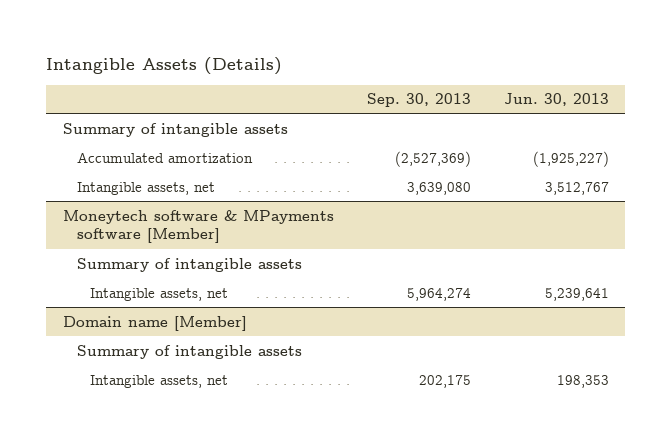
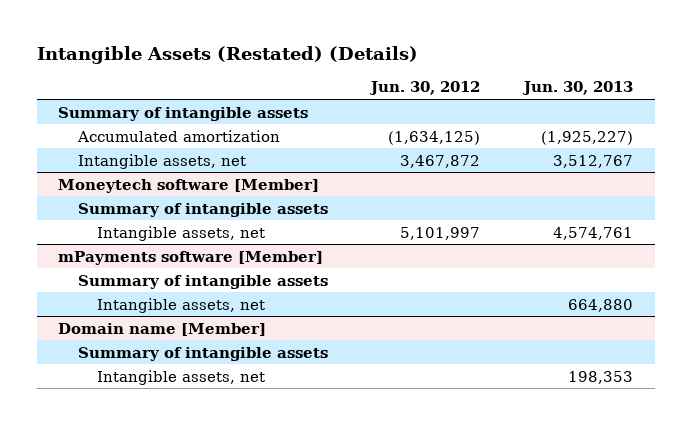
[46,56,283,75] Intangible Assets (Details) -> [36,45,418,64] Intangible Assets (Restated) (Details)
[366,93,471,108] Sep. 30, 2013 -> none
none -> [369,81,481,96] Jun. 30, 2012
[62,209,334,244] Moneytech software & MPayments software [Member] -> [58,178,320,193] Moneytech software [Member]
[544,287,609,301] 5,239,641 -> [552,226,633,240] 4,574,761
none -> [58,250,324,265] mPayments software [Member]
none -> [77,274,328,289] Summary of intangible assets
none -> [97,297,266,313] Intangible assets, net

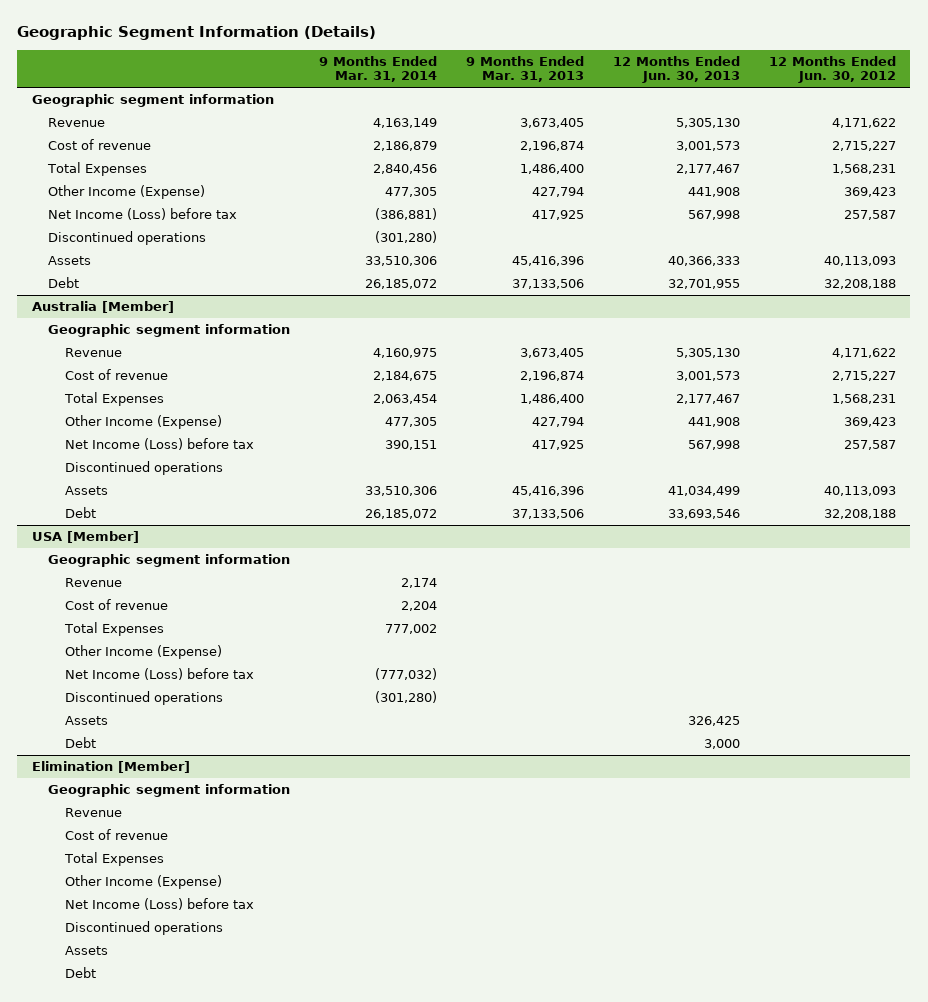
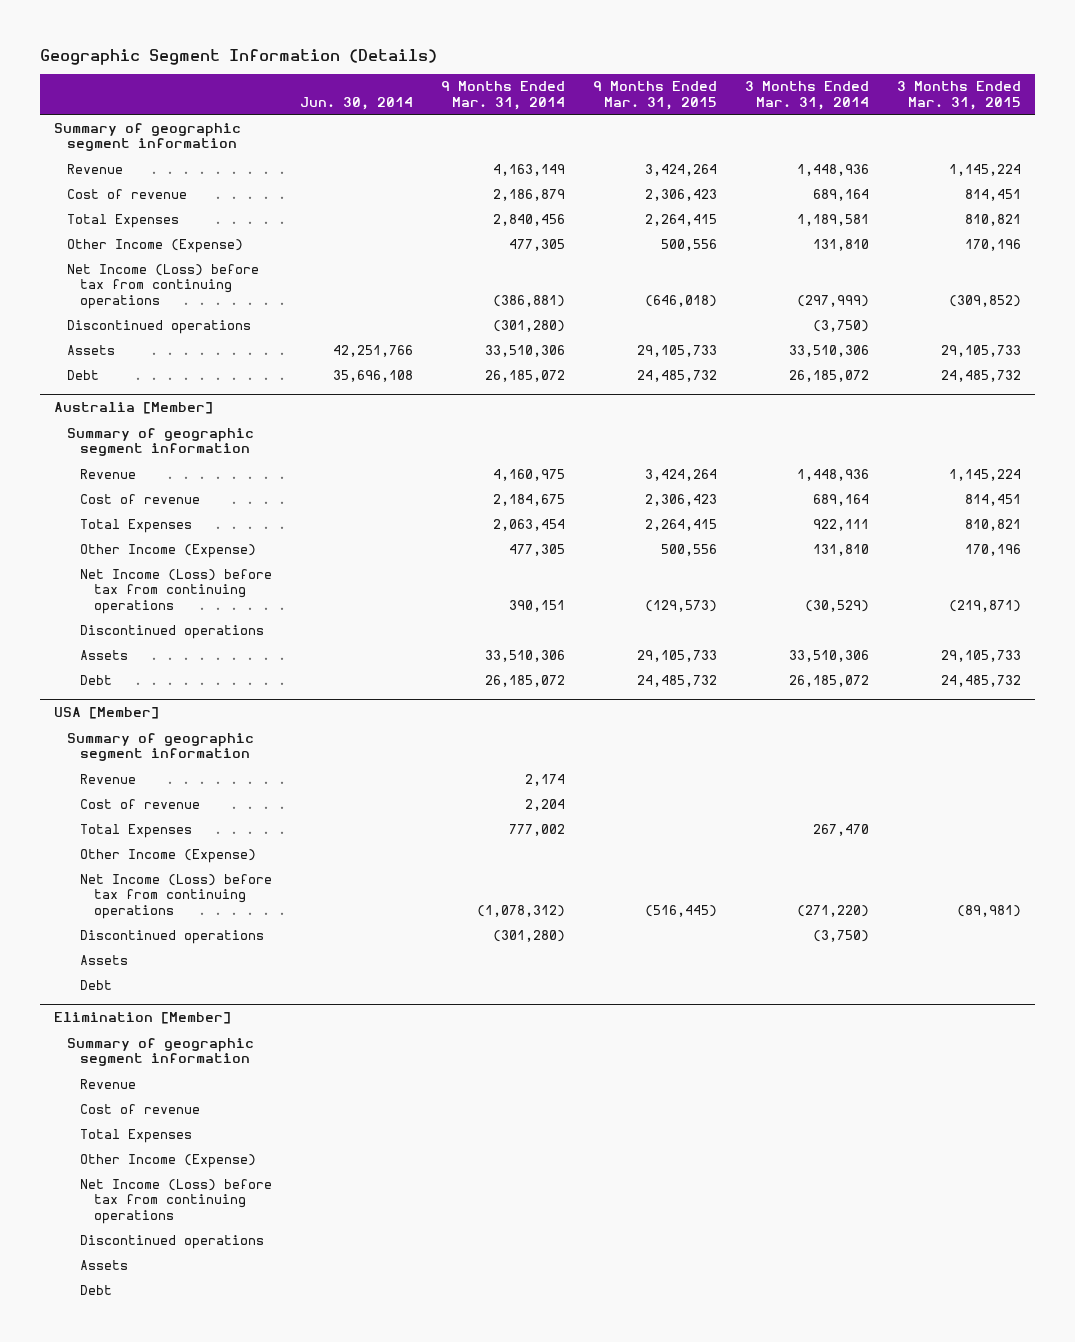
[466,55,585,83] 9 Months Ended Mar. 31, 2013 -> none
[612,55,740,84] 12 Months Ended Jun. 30, 2013 -> none
[768,55,896,84] 12 Months Ended Jun. 30, 2012 -> none
none -> [300,96,414,110] Jun. 30, 2014
none -> [593,81,718,110] 9 Months Ended Mar. 31, 2015
none -> [745,81,870,110] 3 Months Ended Mar. 31, 2014
none -> [897,81,1022,110] 3 Months Ended Mar. 31, 2015
[31,94,274,108] Geographic segment information -> [54,122,242,152] Summary of geographic segment information
[48,208,238,221] Net Income (Loss) before tax -> [67,263,260,309] Net Income (Loss) before tax from continuing operations
[48,324,291,338] Geographic segment information -> [67,427,255,457] Summary of geographic segment information
[65,438,255,451] Net Income (Loss) before tax -> [80,568,273,614] Net Income (Loss) before tax from continuing operations
[48,554,291,568] Geographic segment information -> [67,732,255,762] Summary of geographic segment information
[65,668,255,681] Net Income (Loss) before tax -> [80,873,273,919] Net Income (Loss) before tax from continuing operations
[375,668,438,681] (777,032) -> [477,904,566,917] (1,078,312)
[48,784,291,798] Geographic segment information -> [67,1037,255,1067] Summary of geographic segment information
[65,898,255,911] Net Income (Loss) before tax -> [80,1178,273,1224] Net Income (Loss) before tax from continuing operations

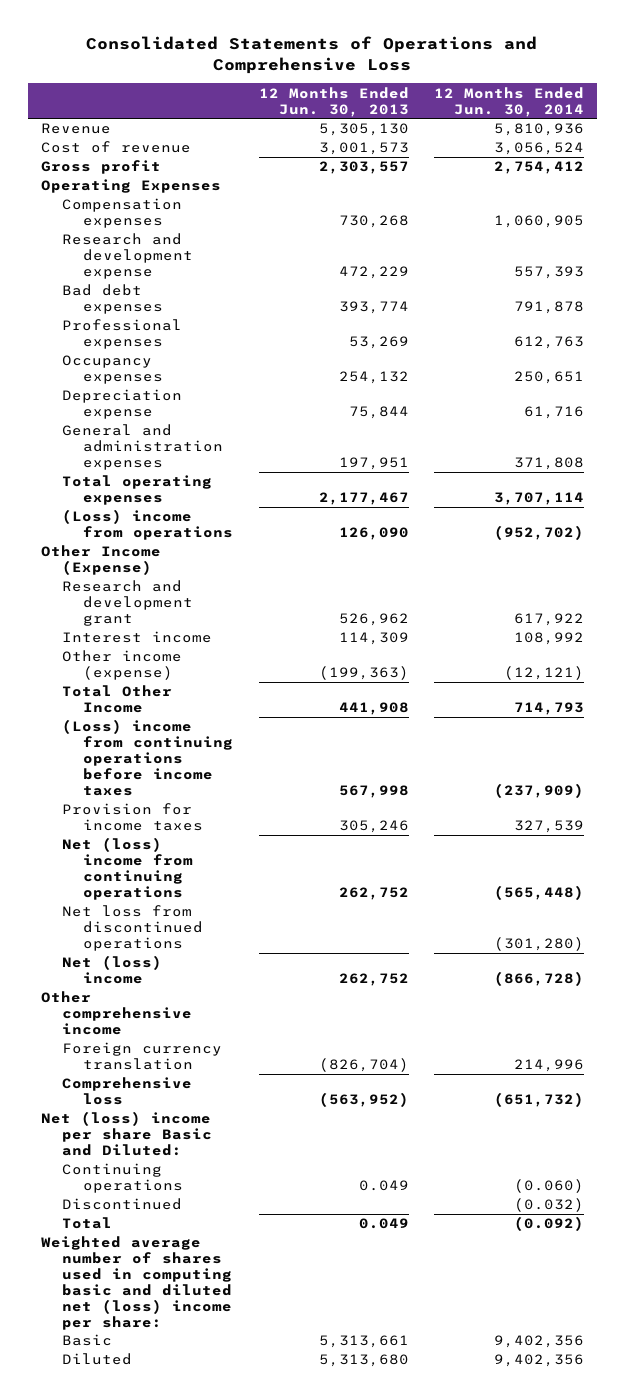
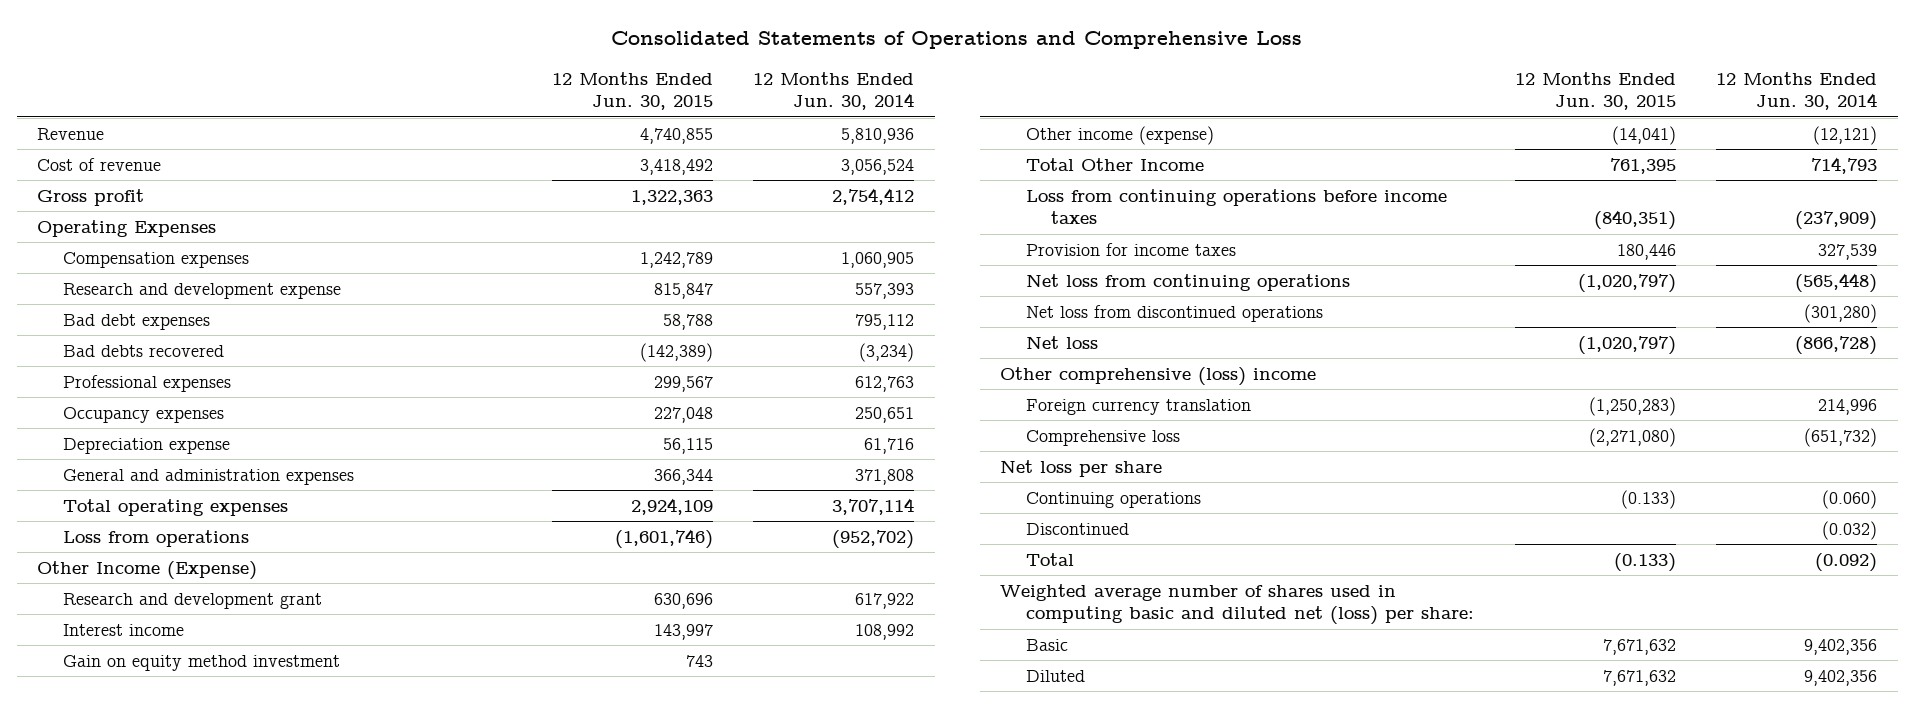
[258,86,409,117] 12 Months Ended Jun. 30, 2013 -> none
none -> [551,71,713,111] 12 Months Ended Jun. 30, 2015
[514,301,585,315] 791,878 -> [855,313,915,330] 795,112
none -> [62,344,224,357] Bad debts recovered
[61,509,233,541] (Loss) income from operations -> [62,529,249,547] Loss from operations
none -> [62,654,340,671] Gain on equity method investment
[61,719,233,796] (Loss) income from continuing operations before income taxes -> [1025,188,1447,225] Loss from continuing operations before income taxes
[61,837,193,900] Net (loss) income from continuing operations -> [1025,273,1350,291] Net loss from continuing operations
[61,955,162,985] Net (loss) income -> [1025,335,1098,349] Net loss
[40,991,192,1036] Other comprehensive income -> [1000,366,1317,386] Other comprehensive (loss) income
[40,1111,212,1157] Net (loss) income per share Basic and Diluted: -> [1000,459,1163,477] Net loss per share
[40,1236,232,1330] Weighted average number of shares used in computing basic and diluted net (loss) income per share: -> [1000,583,1474,626] Weighted average number of shares used in computing basic and diluted net (loss) per share:

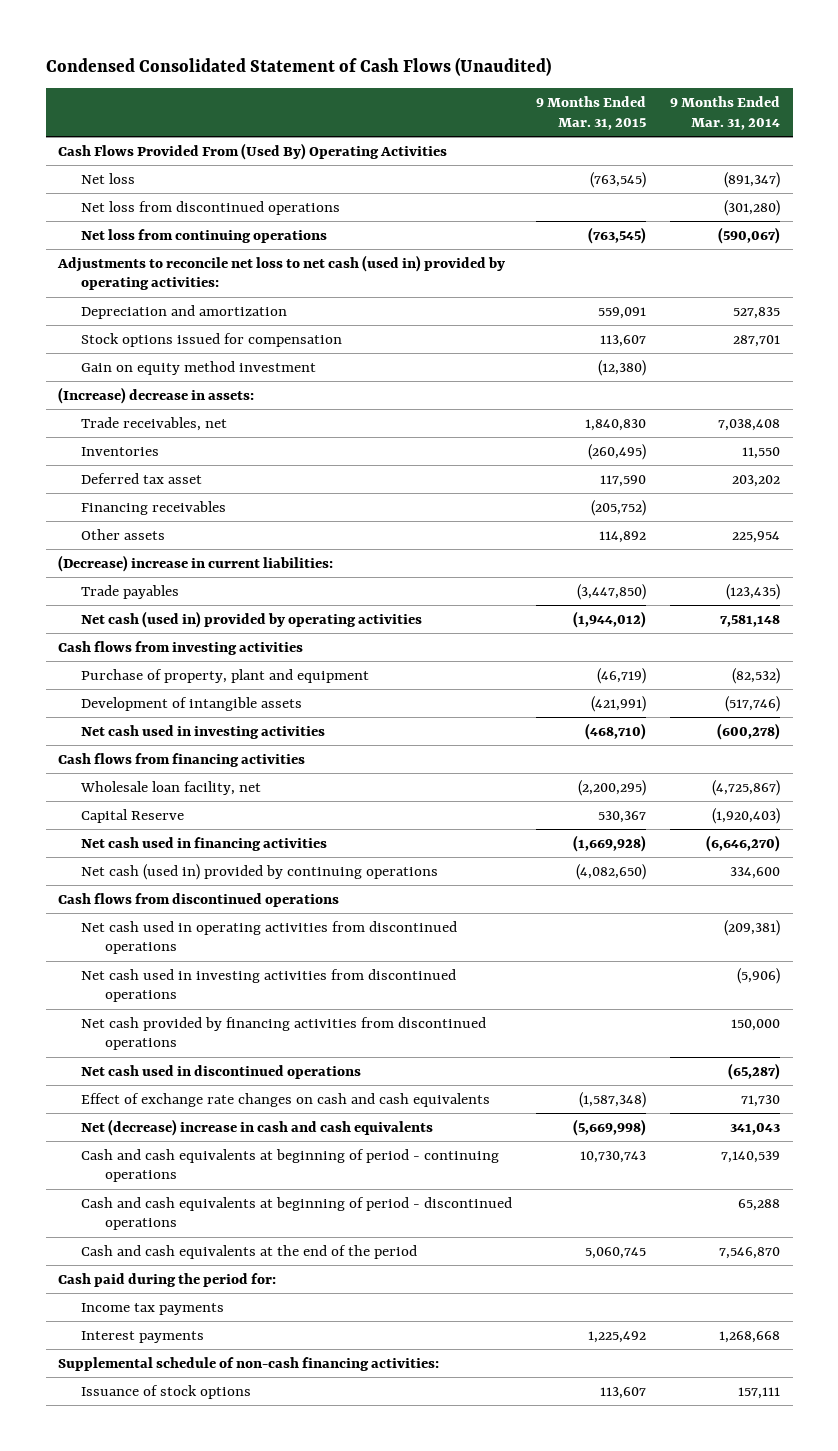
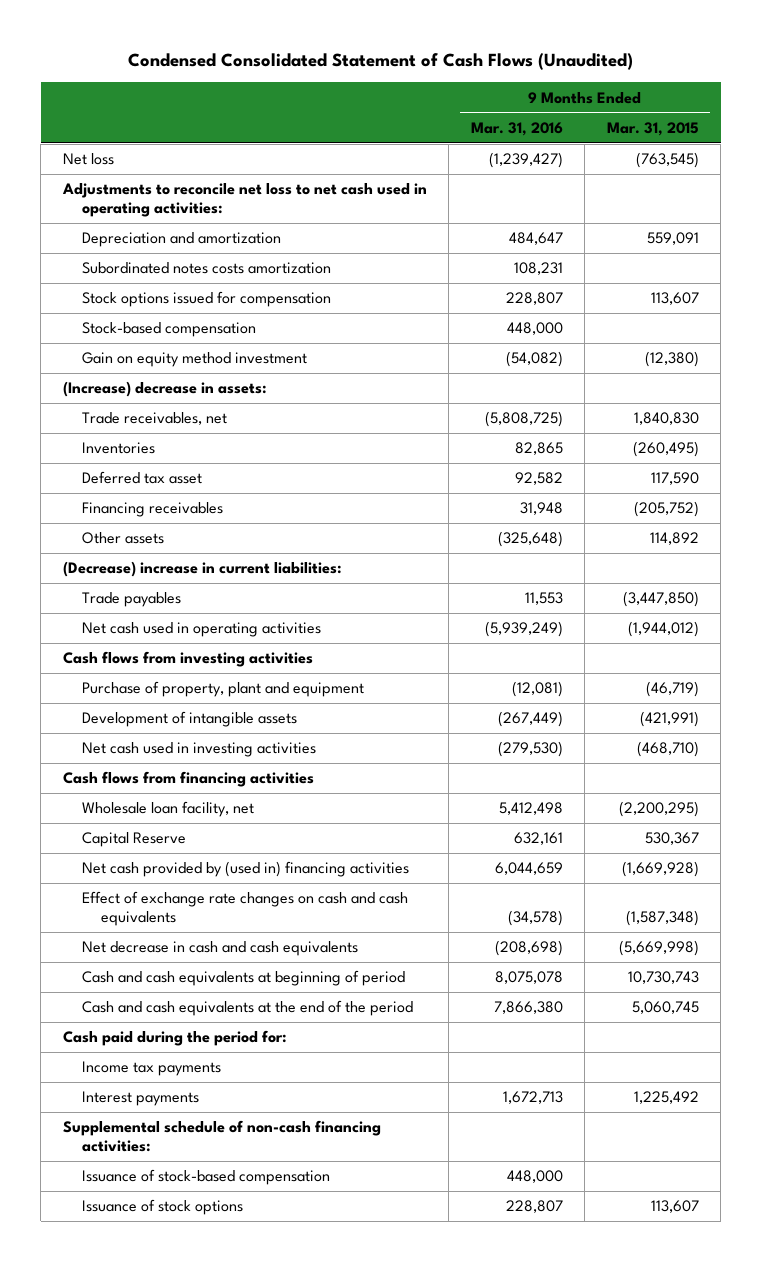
[670,96,781,130] 9 Months Ended Mar. 31, 2014 -> none
none -> [470,121,563,136] Mar. 31, 2016
[57,142,447,160] Cash Flows Provided From (Used By) Operating Activities -> none
[81,200,341,215] Net loss from discontinued operations -> none
[81,228,328,243] Net loss from continuing operations -> none
[56,254,505,291] Adjustments to reconcile net loss to net cash (used in) provided by operating activities: -> [61,183,427,218] Adjustments to reconcile net loss to net cash used in operating activities:
none -> [82,262,332,275] Subordinated notes costs amortization
none -> [82,322,257,338] Stock-based compensation
[81,610,423,628] Net cash (used in) provided by operating activities -> [82,622,322,638] Net cash used in operating activities
[81,863,439,880] Net cash (used in) provided by continuing operations -> none
[57,892,339,907] Cash flows from discontinued operations -> none
[81,920,458,955] Net cash used in operating activities from discontinued operations -> none
[81,968,457,1003] Net cash used in investing activities from discontinued operations -> none
[81,1016,487,1051] Net cash provided by financing activities from discontinued operations -> none
[81,1064,362,1079] Net cash used in discontinued operations -> none
[81,836,328,851] Net cash used in financing activities -> [82,861,410,878] Net cash provided by (used in) financing activities
[81,1196,513,1231] Cash and cash equivalents at beginning of period - discontinued operations -> none
[81,1118,434,1136] Net (decrease) increase in cash and cash equivalents -> [82,941,359,957] Net decrease in cash and cash equivalents
[81,1148,500,1183] Cash and cash equivalents at beginning of period - continuing operations -> [82,970,406,987] Cash and cash equivalents at beginning of period
none -> [82,1169,331,1186] Issuance of stock-based compensation

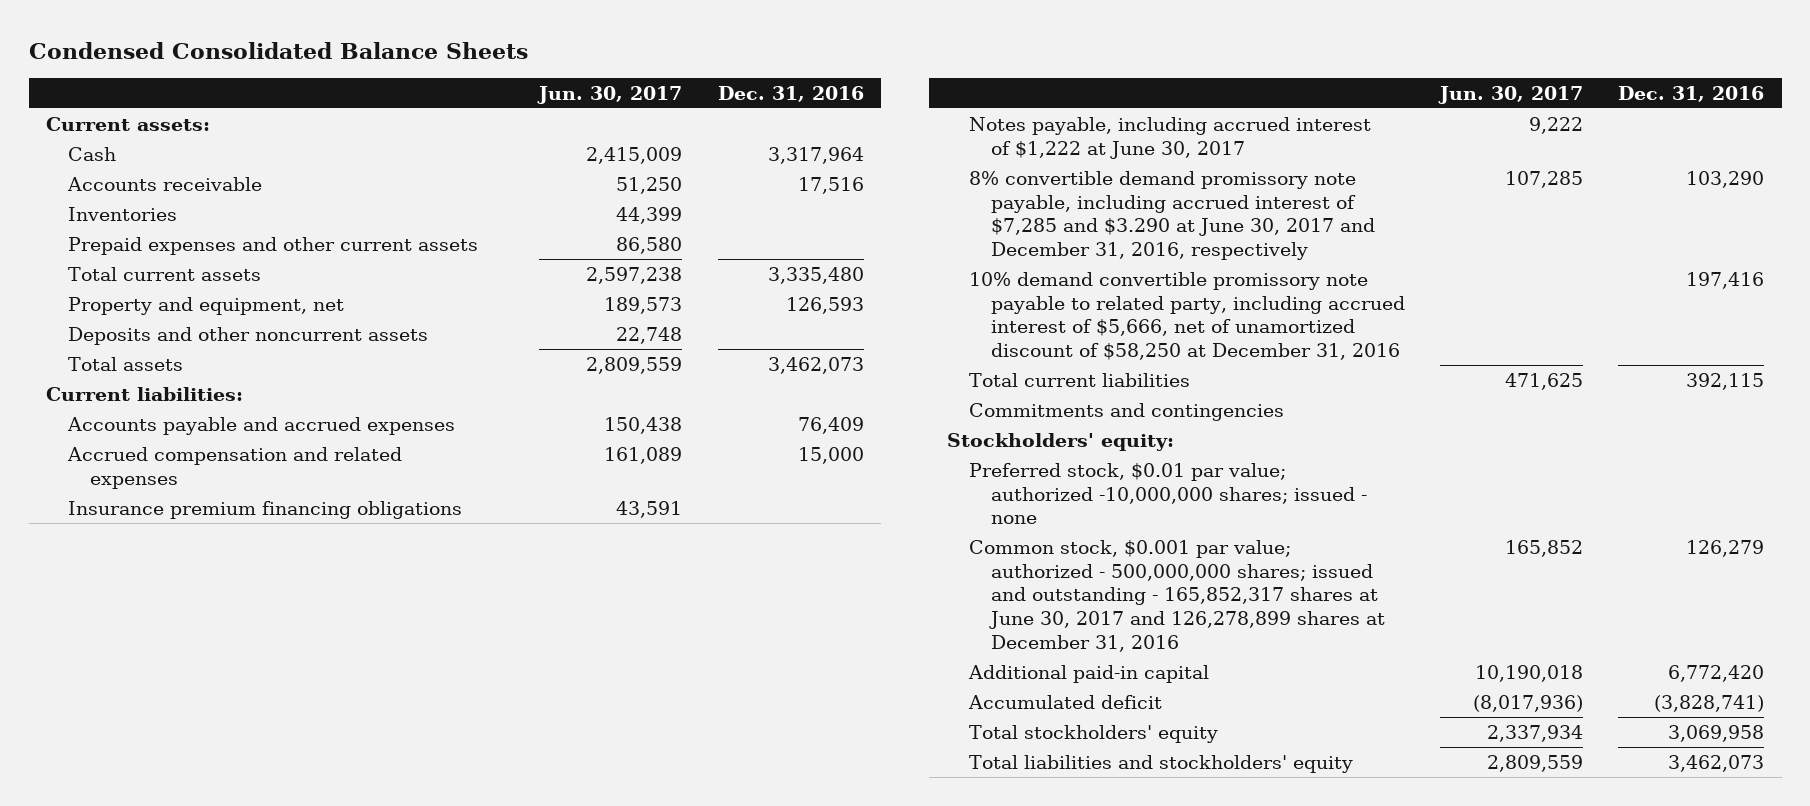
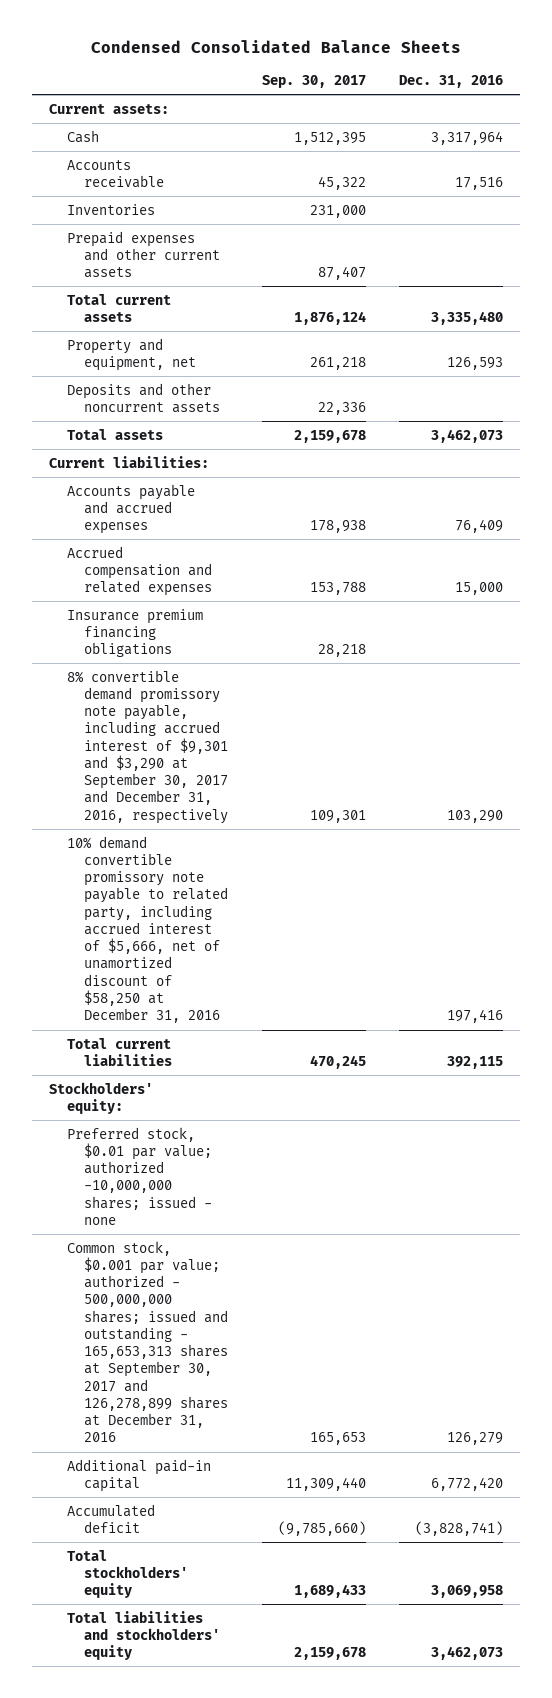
[537,85,683,104] Jun. 30, 2017 -> none
none -> [261,75,366,89] Sep. 30, 2017
[968,117,1371,159] Notes payable, including accrued interest of $1,222 at June 30, 2017 -> none
[968,171,1375,260] 8% convertible demand promissory note payable, including accrued interest of $7,285 and $3.290 at June 30, 2017 and December 31, 2016, respectively -> [66,669,229,824] 8% convertible demand promissory note payable, including accrued interest of $9,301 and $3,290 at September 30, 2017 and December 31, 2016, respectively
[968,403,1284,422] Commitments and contingencies -> none
[968,540,1385,652] Common stock, $0.001 par value; authorized - 500,000,000 shares; issued and outstanding - 165,852,317 shares at June 30, 2017 and 126,278,899 shares at December 31, 2016 -> [66,1240,229,1443] Common stock, $0.001 par value; authorized - 500,000,000 shares; issued and outstanding - 165,653,313 shares at September 30, 2017 and 126,278,899 shares at December 31, 2016

